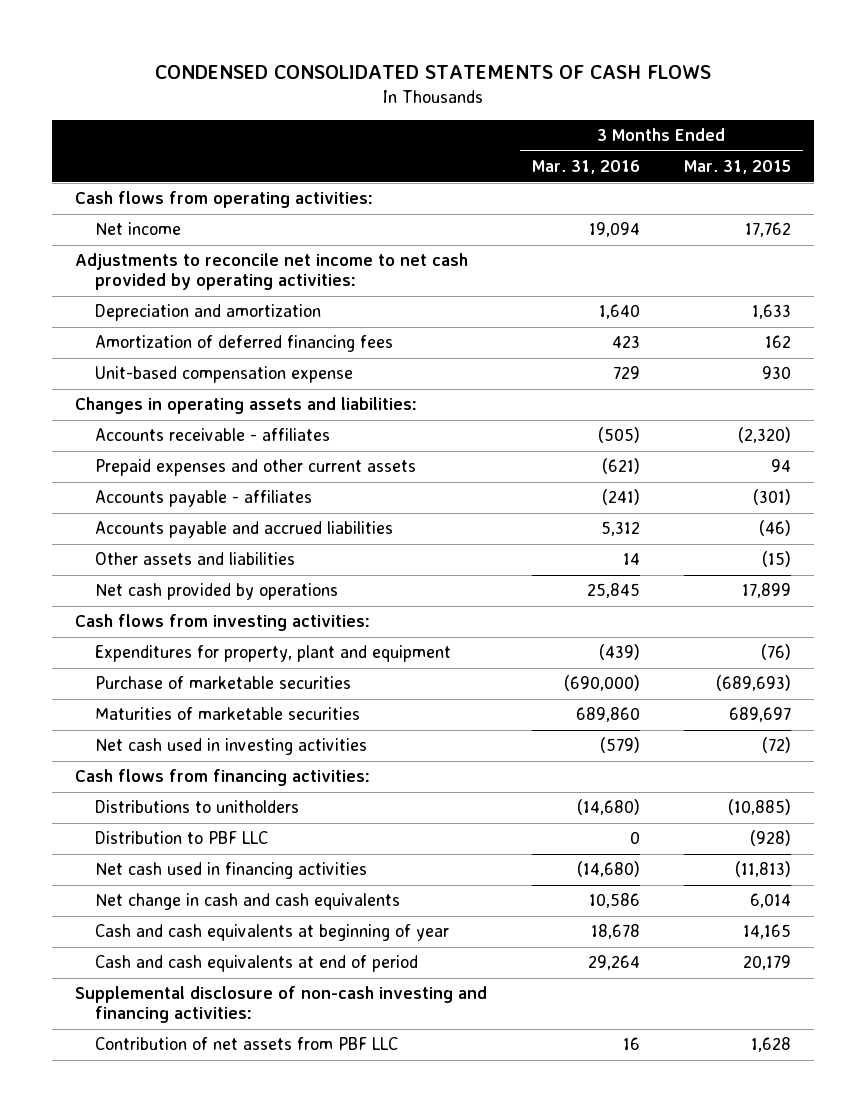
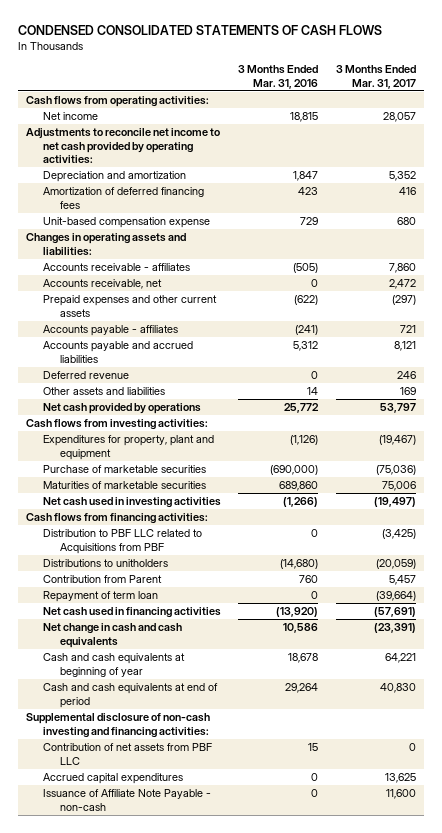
[684,160,792,175] Mar. 31, 2015 -> none
none -> [335,65,416,89] 3 Months Ended Mar. 31, 2017
[588,222,640,238] 19,094 -> [290,112,319,123] 18,815
[598,304,640,320] 1,640 -> [293,171,319,182] 1,847
none -> [43,279,163,290] Accounts receivable, net
[601,458,640,475] (621) -> [294,295,319,306] (622)
none -> [43,371,130,380] Deferred revenue
[586,583,640,599] 25,845 -> [284,403,320,414] 25,772
[598,644,640,661] (439) -> [290,435,319,446] (1,126)
[599,737,640,754] (579) -> [283,497,319,508] (1,266)
none -> [43,529,203,554] Distribution to PBF LLC related to Acquisitions from PBF
[94,831,268,845] Distribution to PBF LLC -> none
none -> [43,575,163,584] Contribution from Parent
none -> [43,591,159,603] Repayment of term loan
[576,861,640,878] (14,680) -> [276,607,319,618] (13,920)
[622,1037,640,1051] 16 -> [308,743,319,752] 15
none -> [43,773,184,785] Accrued capital expenditures
none -> [43,789,212,811] Issuance of Affiliate Note Payable - non-cash

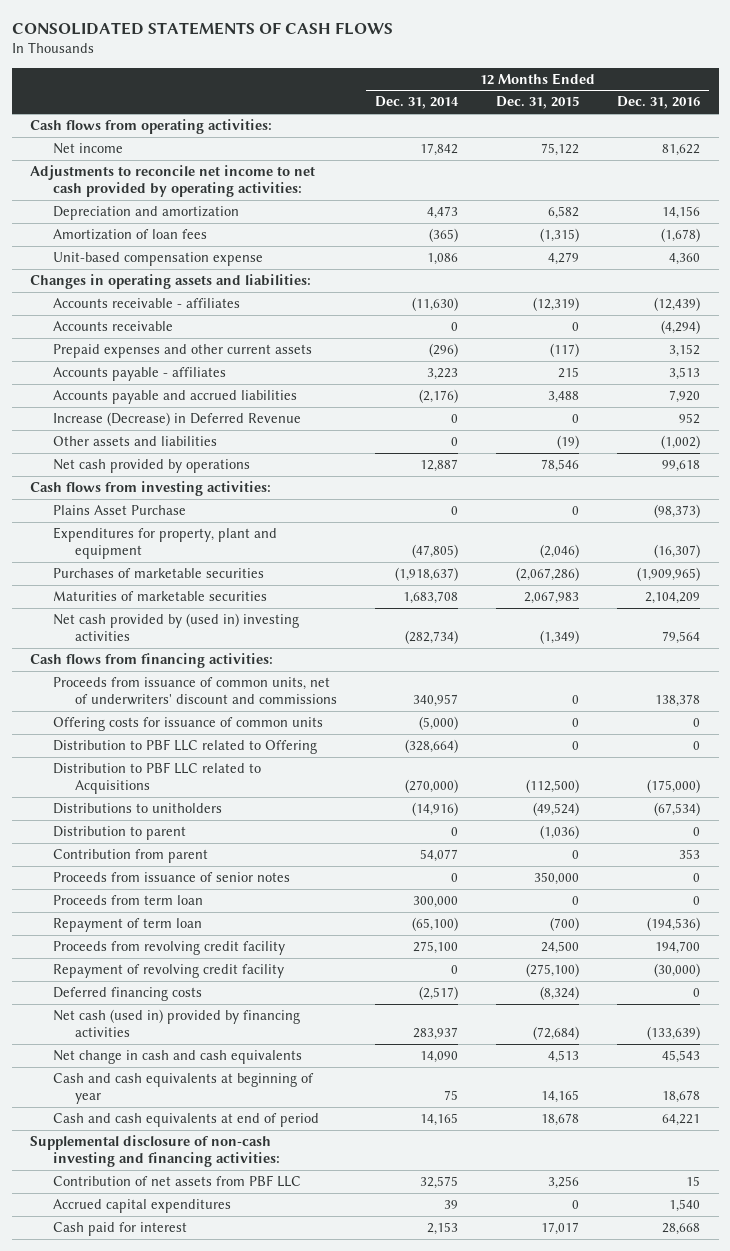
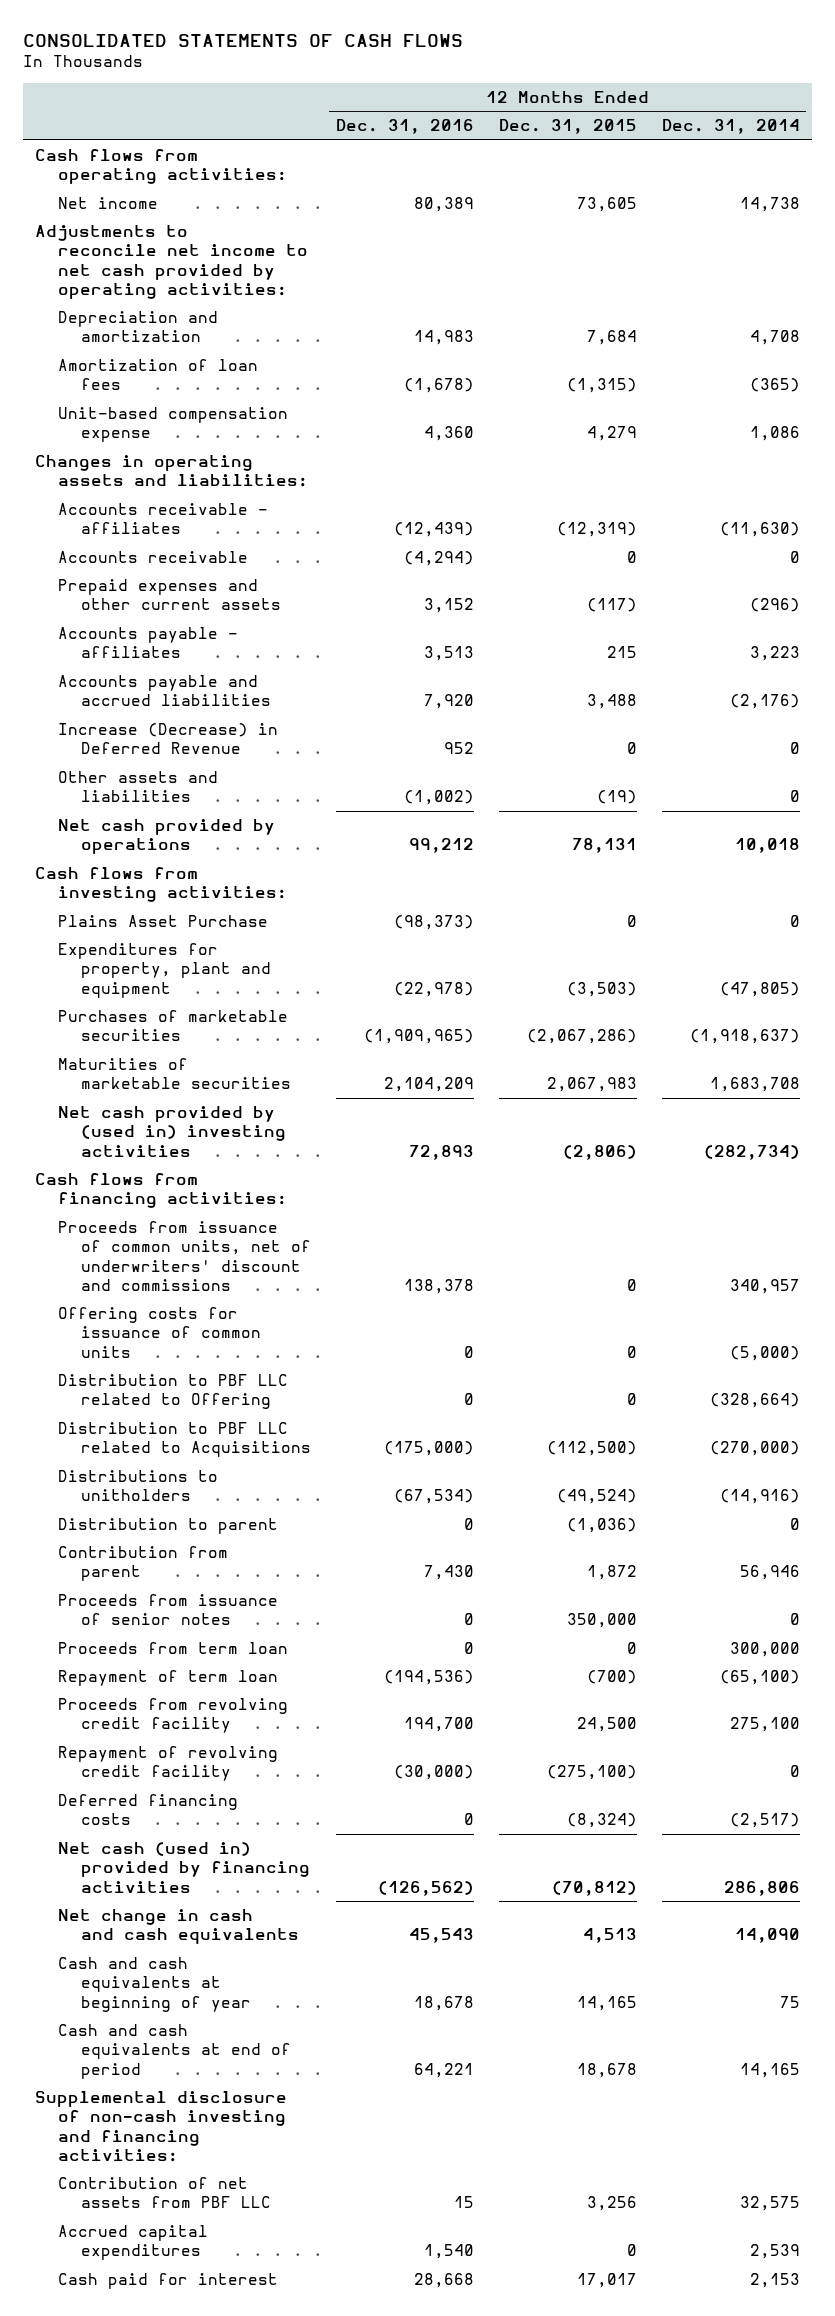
[420,143,459,157] 17,842 -> [739,197,800,213] 14,738
[541,143,580,157] 75,122 -> [576,197,637,213] 73,605
[661,144,700,157] 81,622 -> [413,197,474,213] 80,389
[427,206,459,220] 4,473 -> [749,330,800,346] 4,708
[548,206,580,220] 6,582 -> [586,330,637,346] 7,684
[661,206,700,220] 14,156 -> [413,330,474,346] 14,983
[420,459,459,473] 12,887 -> [734,838,800,854] 10,018
[541,459,580,473] 78,546 -> [571,838,637,854] 78,131
[661,460,700,473] 99,618 -> [408,838,474,854] 99,212
[540,544,580,559] (2,046) -> [566,981,637,997] (3,503)
[653,544,700,559] (16,307) -> [393,981,474,997] (22,978)
[540,630,580,645] (1,349) -> [562,1144,637,1160] (2,806)
[661,631,700,645] 79,564 -> [408,1144,474,1160] 72,893
[420,849,459,863] 54,077 -> [739,1565,800,1581] 56,946
[572,850,580,860] 0 -> [586,1565,637,1581] 1,872
[678,849,700,860] 353 -> [423,1565,474,1581] 7,430
[413,1027,459,1041] 283,937 -> [723,1880,800,1896] 286,806
[533,1026,580,1041] (72,684) -> [551,1880,637,1896] (70,812)
[646,1026,700,1041] (133,639) -> [377,1880,474,1896] (126,562)
[444,1200,459,1210] 39 -> [749,2244,800,2260] 2,539

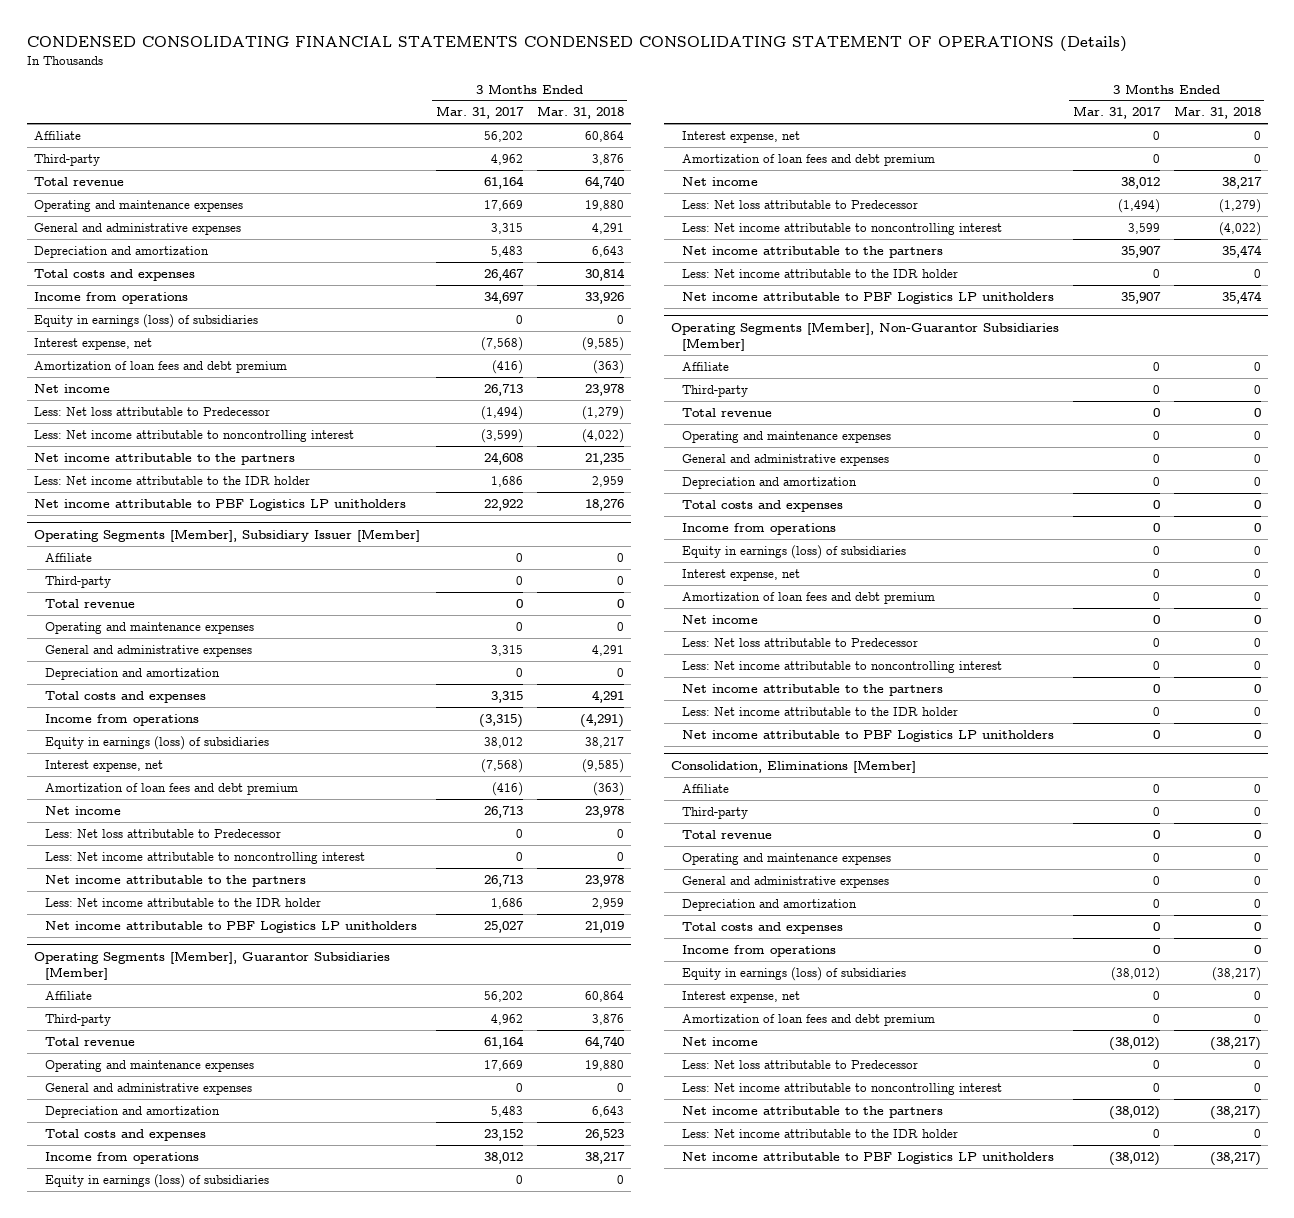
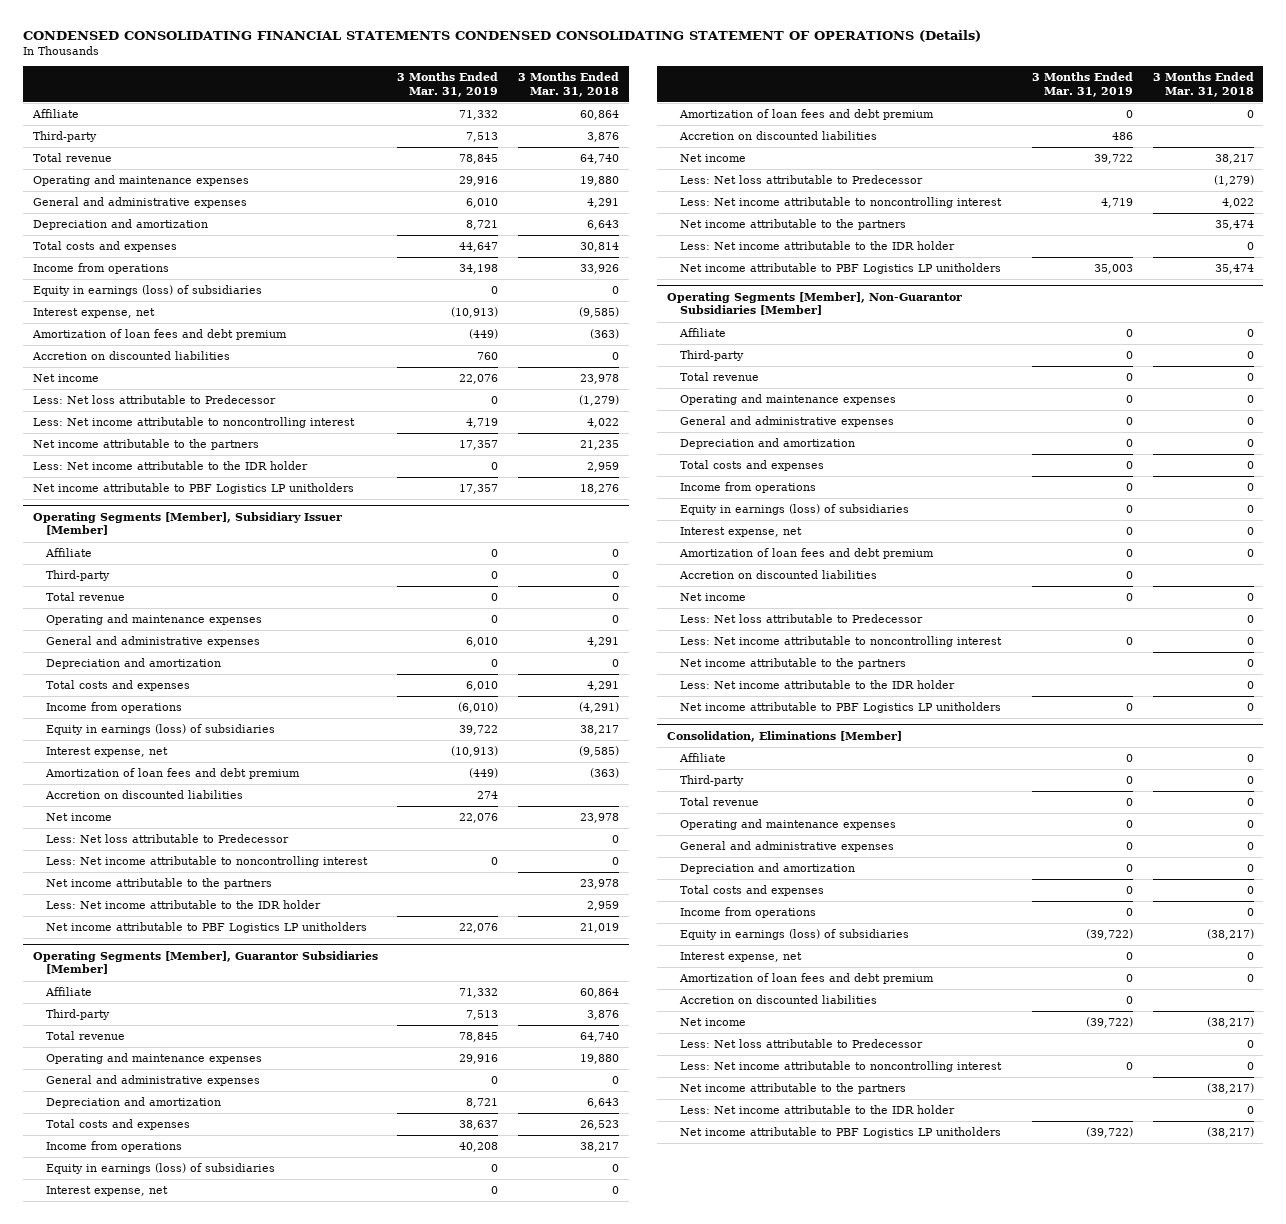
[435,106,524,120] Mar. 31, 2017 -> none
none -> [397,72,499,97] 3 Months Ended Mar. 31, 2019
none -> [31,351,230,361] Accretion on discounted liabilities
[581,428,624,443] (4,022) -> [587,418,620,429] 4,022
none -> [44,790,243,800] Accretion on discounted liabilities
none -> [679,131,878,141] Accretion on discounted liabilities
[1218,221,1261,236] (4,022) -> [1221,198,1254,209] 4,022
none -> [679,570,878,580] Accretion on discounted liabilities
none -> [679,995,878,1005] Accretion on discounted liabilities

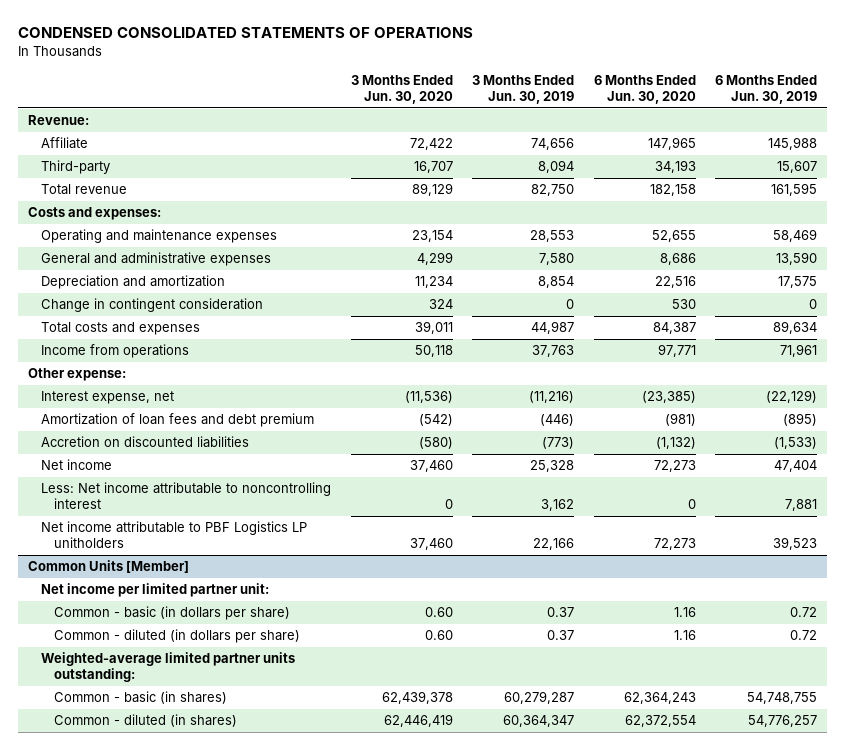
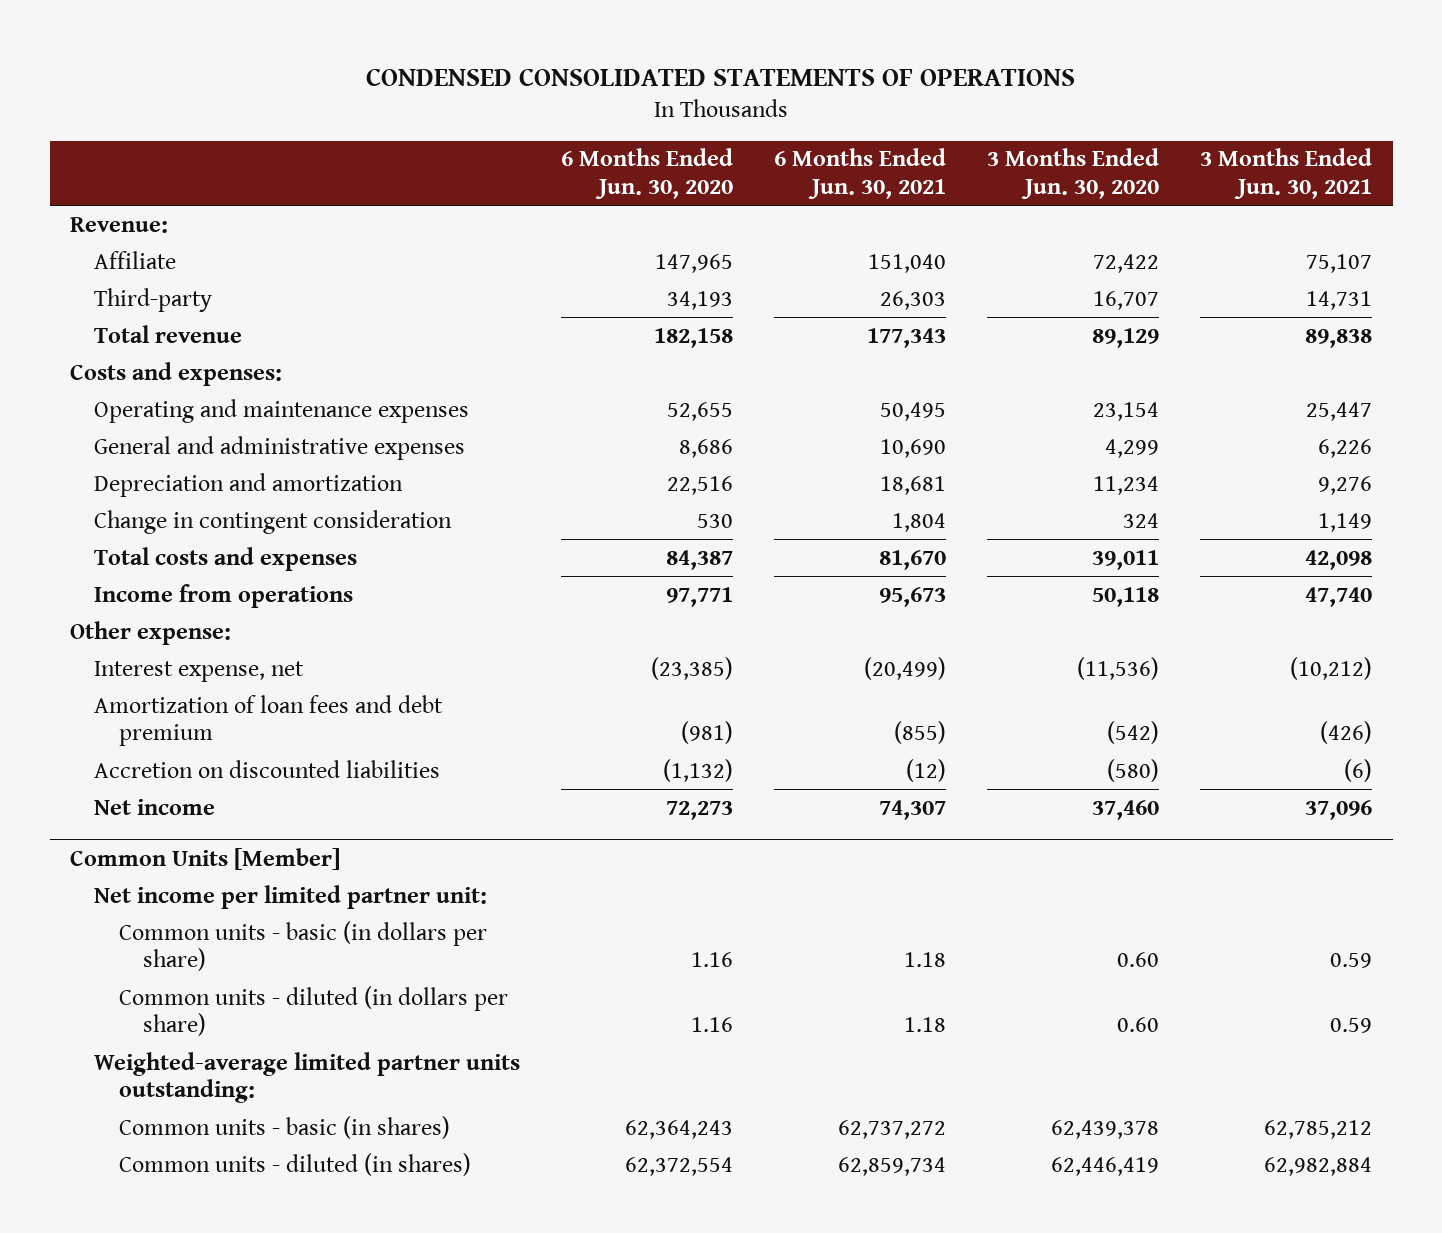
[472,74,575,104] 3 Months Ended Jun. 30, 2019 -> none
[715,74,818,104] 6 Months Ended Jun. 30, 2019 -> none
none -> [774,148,947,200] 6 Months Ended Jun. 30, 2021
none -> [1200,148,1373,200] 3 Months Ended Jun. 30, 2021
[41,482,332,510] Less: Net income attributable to noncontrolling interest -> none
[41,521,308,549] Net income attributable to PBF Logistics LP unitholders -> none
[54,606,291,621] Common - basic (in dollars per share) -> [118,920,487,972] Common units - basic (in dollars per share)
[54,629,301,644] Common - diluted (in dollars per share) -> [118,985,508,1037] Common units - diluted (in dollars per share)
[54,691,228,705] Common - basic (in shares) -> [118,1115,450,1139] Common units - basic (in shares)
[54,714,238,728] Common - diluted (in shares) -> [118,1152,471,1176] Common units - diluted (in shares)

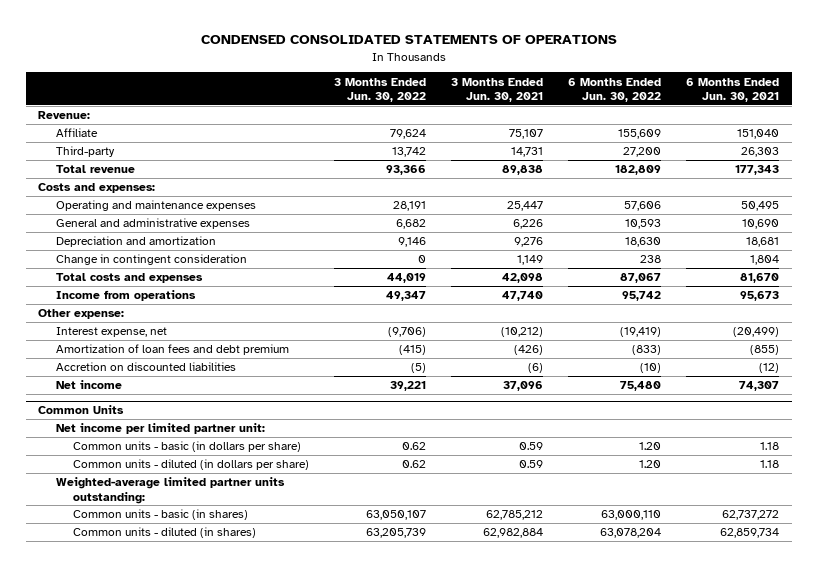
[561,148,734,200] 6 Months Ended Jun. 30, 2020 -> none
[987,148,1160,200] 3 Months Ended Jun. 30, 2020 -> none
none -> [334,77,427,102] 3 Months Ended Jun. 30, 2022
none -> [568,77,662,102] 6 Months Ended Jun. 30, 2022
[70,847,341,870] Common Units [Member] -> [38,405,125,415] Common Units

